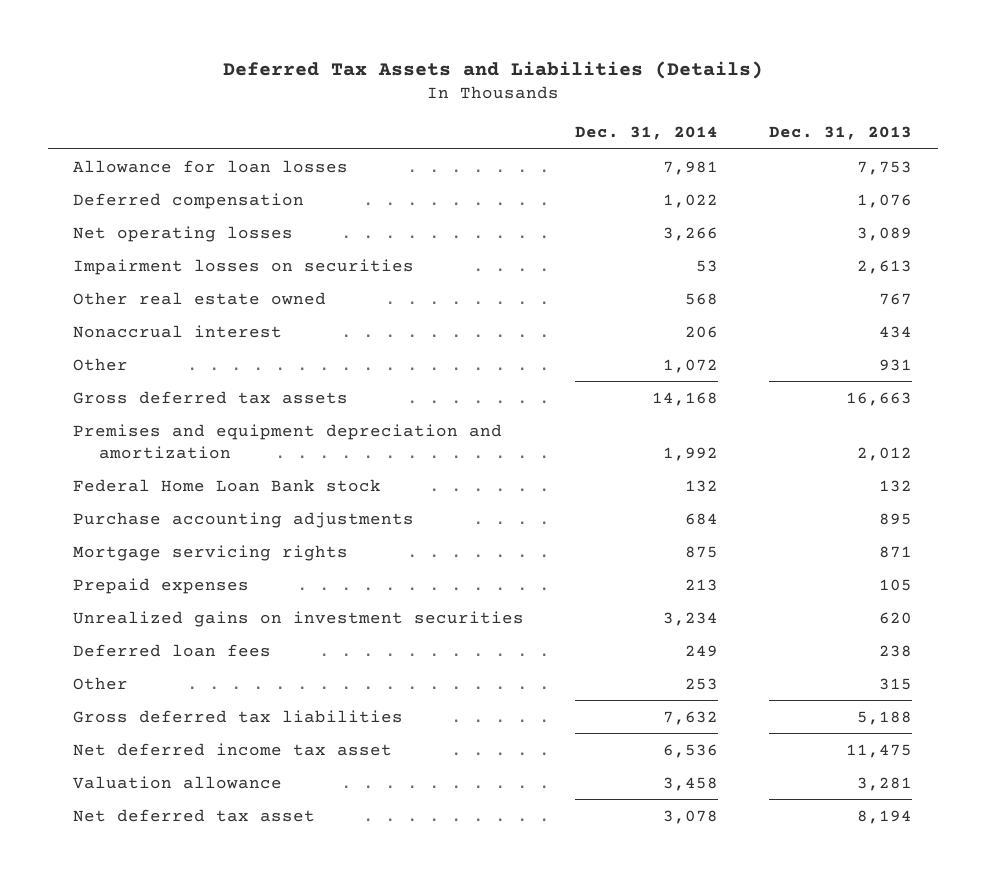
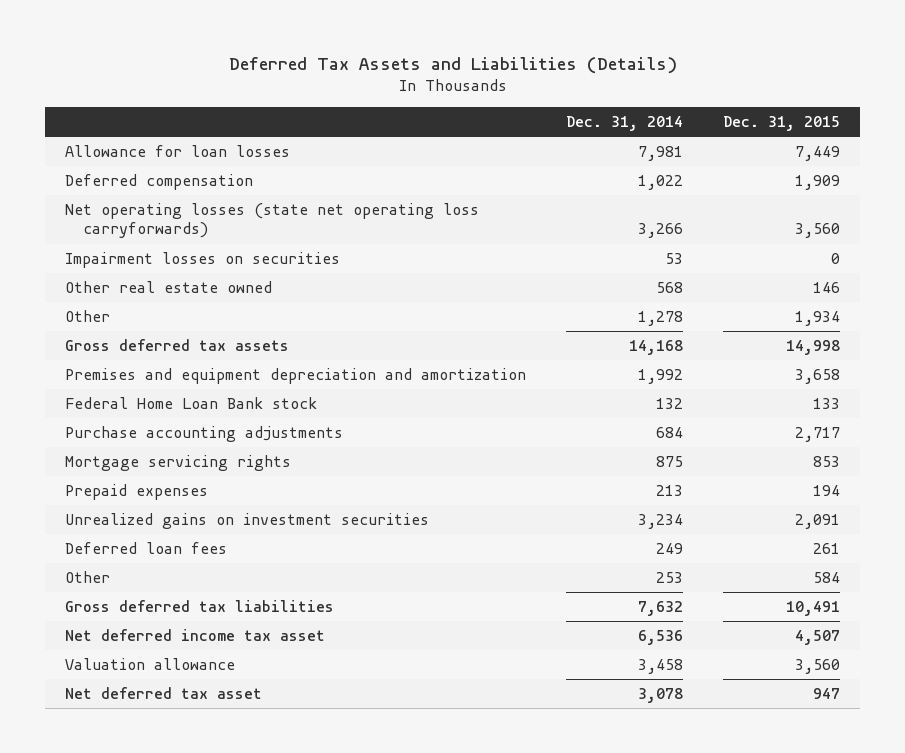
[769,125,913,140] Dec. 31, 2013 -> none
none -> [723,115,841,131] Dec. 31, 2015
[73,225,294,242] Net operating losses -> [65,203,480,239] Net operating losses (state net operating loss carryforwards)
[73,324,283,338] Nonaccrual interest -> none
[663,358,719,373] 1,072 -> [638,311,684,327] 1,278

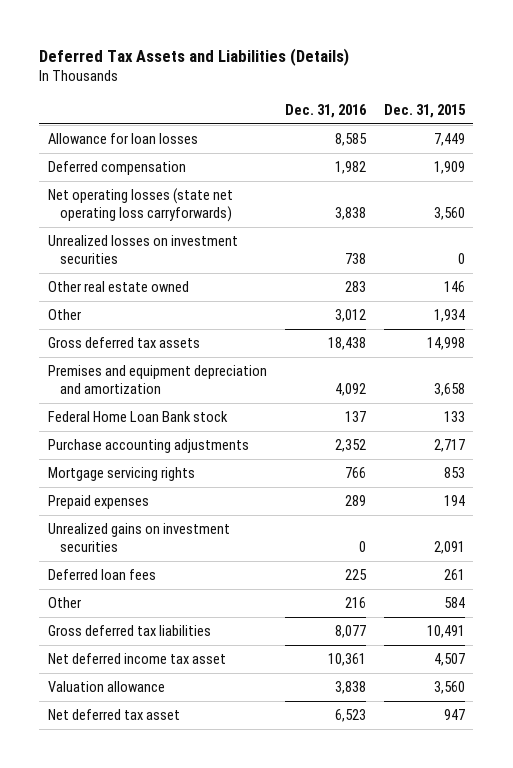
[566,115,684,131] Dec. 31, 2014 -> none
none -> [284,103,367,118] Dec. 31, 2016
[65,252,341,269] Impairment losses on securities -> [48,235,239,265] Unrealized losses on investment securities

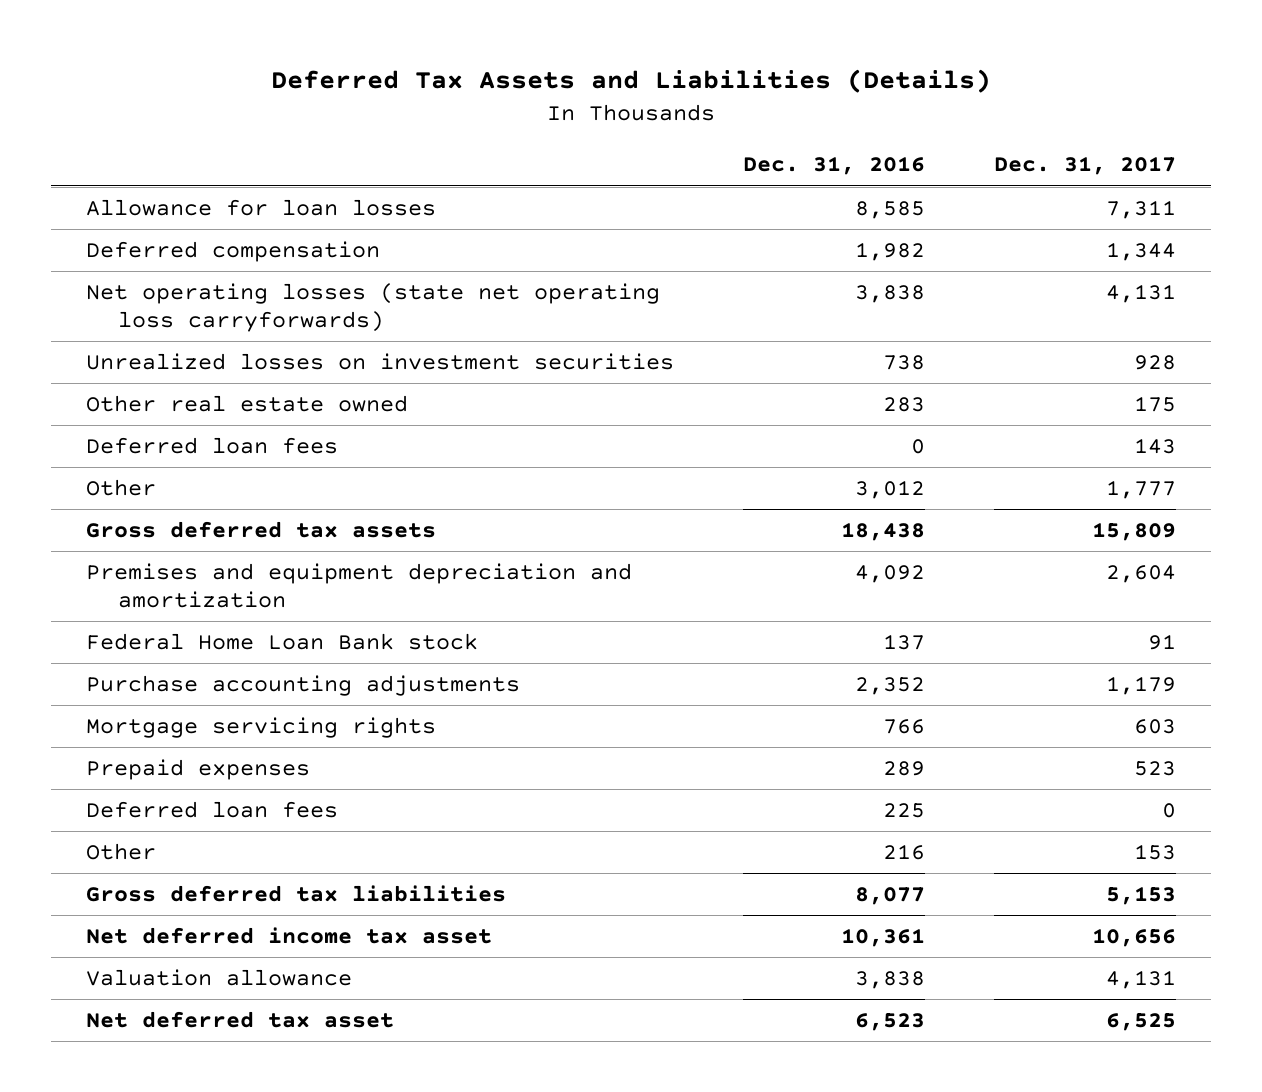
[383,103,466,118] Dec. 31, 2015 -> none
none -> [994,156,1177,176] Dec. 31, 2017
none -> [85,437,338,455] Deferred loan fees
[48,523,231,553] Unrealized gains on investment securities -> none

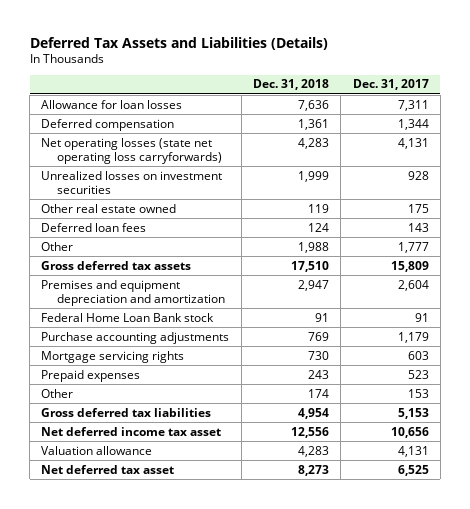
[742,156,925,176] Dec. 31, 2016 -> none
none -> [252,79,329,91] Dec. 31, 2018
[85,801,338,819] Deferred loan fees -> none

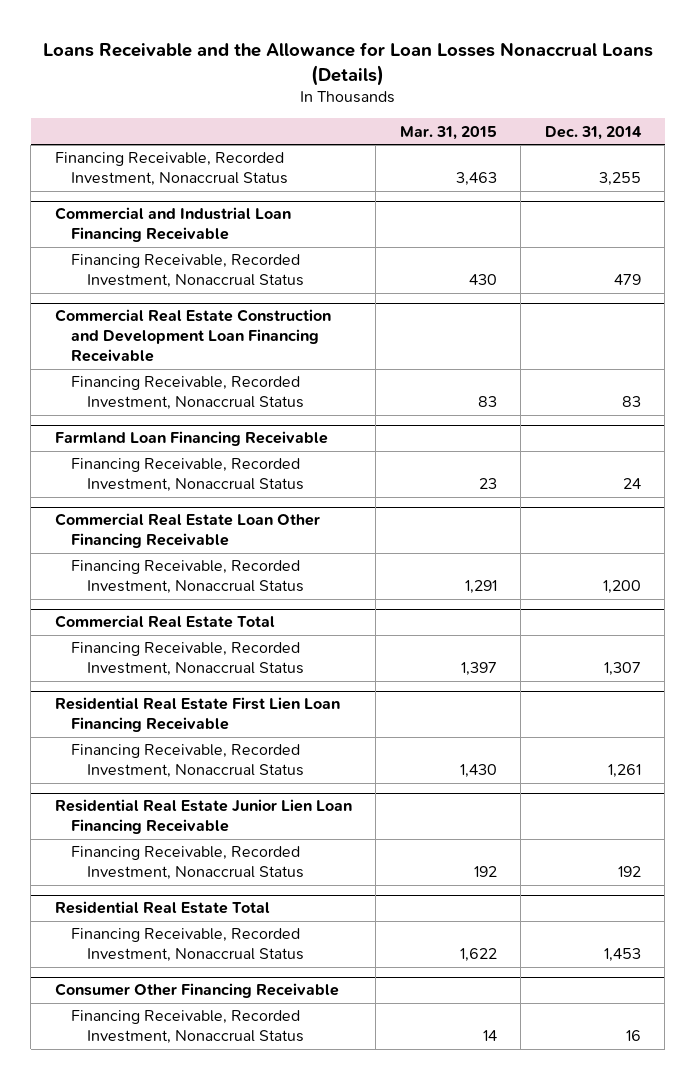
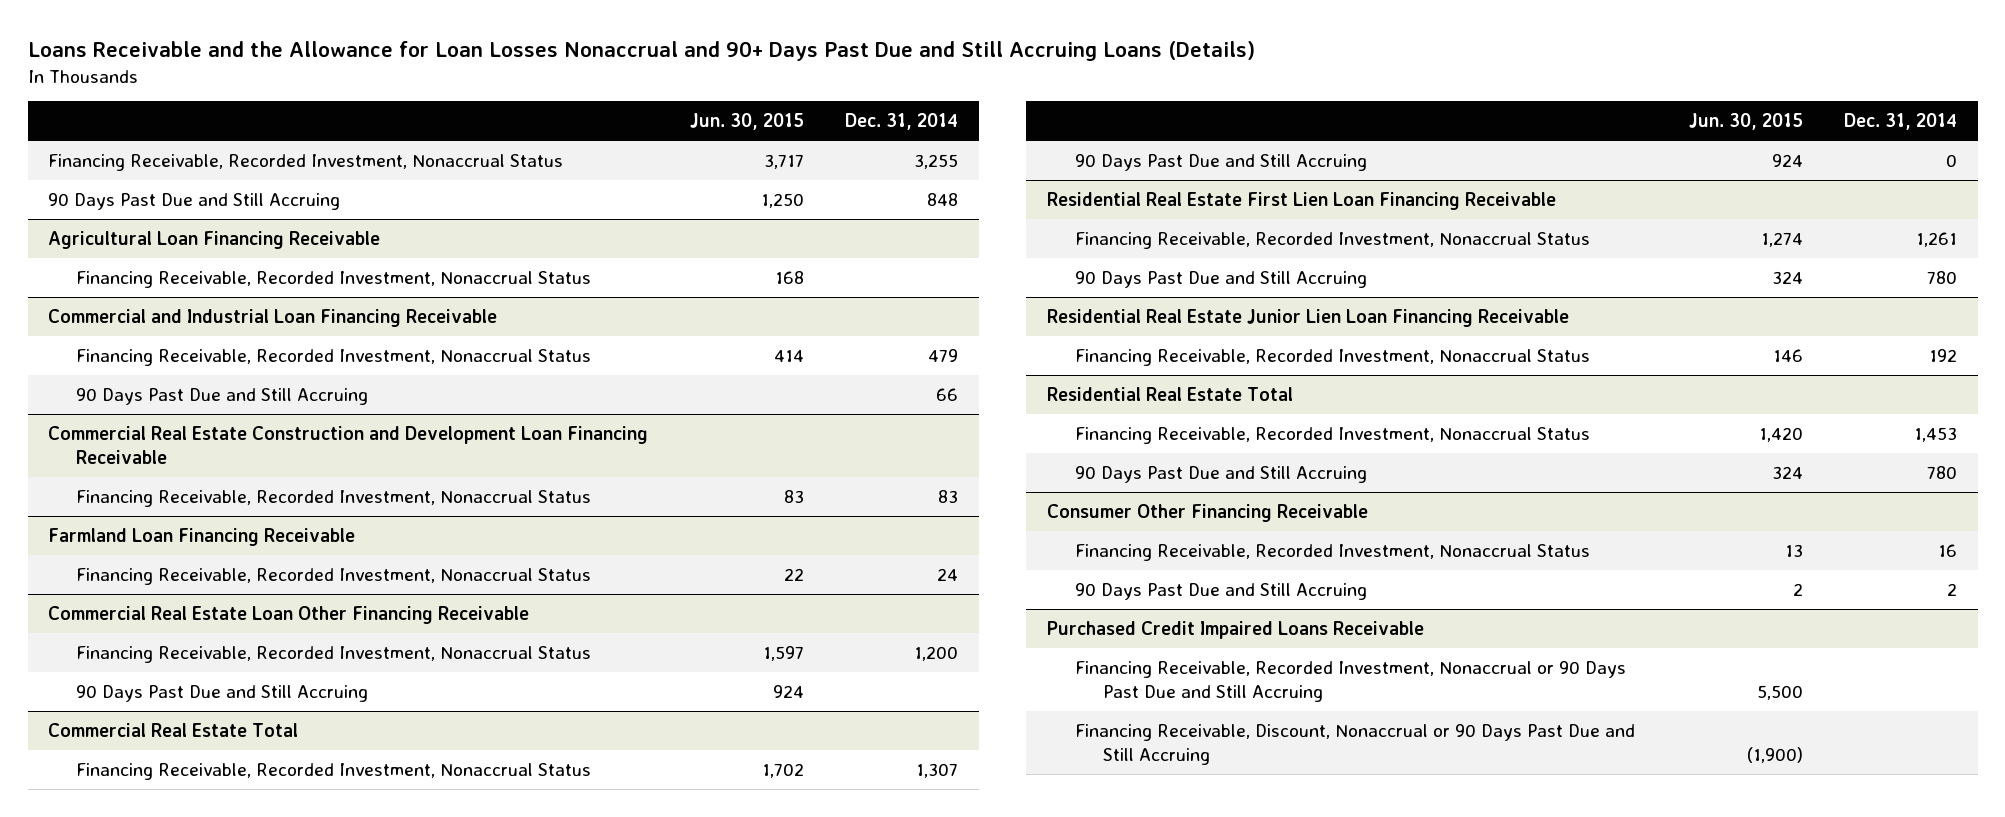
[42,41,653,86] Loans Receivable and the Allowance for Loan Losses Nonaccrual Loans (Details) -> [27,41,1255,62] Loans Receivable and the Allowance for Loan Losses Nonaccrual and 90+ Days Past Due and Still Accruing Loans (Details)
[399,125,497,140] Mar. 31, 2015 -> none
none -> [689,113,804,131] Jun. 30, 2015
none -> [48,192,341,210] 90 Days Past Due and Still Accruing
none -> [48,230,381,249] Agricultural Loan Financing Receivable
none -> [76,270,592,288] Financing Receivable, Recorded Investment, Nonaccrual Status
none -> [76,387,369,405] 90 Days Past Due and Still Accruing
none -> [76,684,369,702] 90 Days Past Due and Still Accruing
none -> [1074,153,1367,171] 90 Days Past Due and Still Accruing
none -> [1074,270,1367,288] 90 Days Past Due and Still Accruing
none -> [1074,465,1367,483] 90 Days Past Due and Still Accruing
none -> [1074,582,1367,600] 90 Days Past Due and Still Accruing
none -> [1047,620,1425,639] Purchased Credit Impaired Loans Receivable
none -> [1074,660,1626,703] Financing Receivable, Recorded Investment, Nonaccrual or 90 Days Past Due and Still Accruing
none -> [1074,723,1635,766] Financing Receivable, Discount, Nonaccrual or 90 Days Past Due and Still Accruing

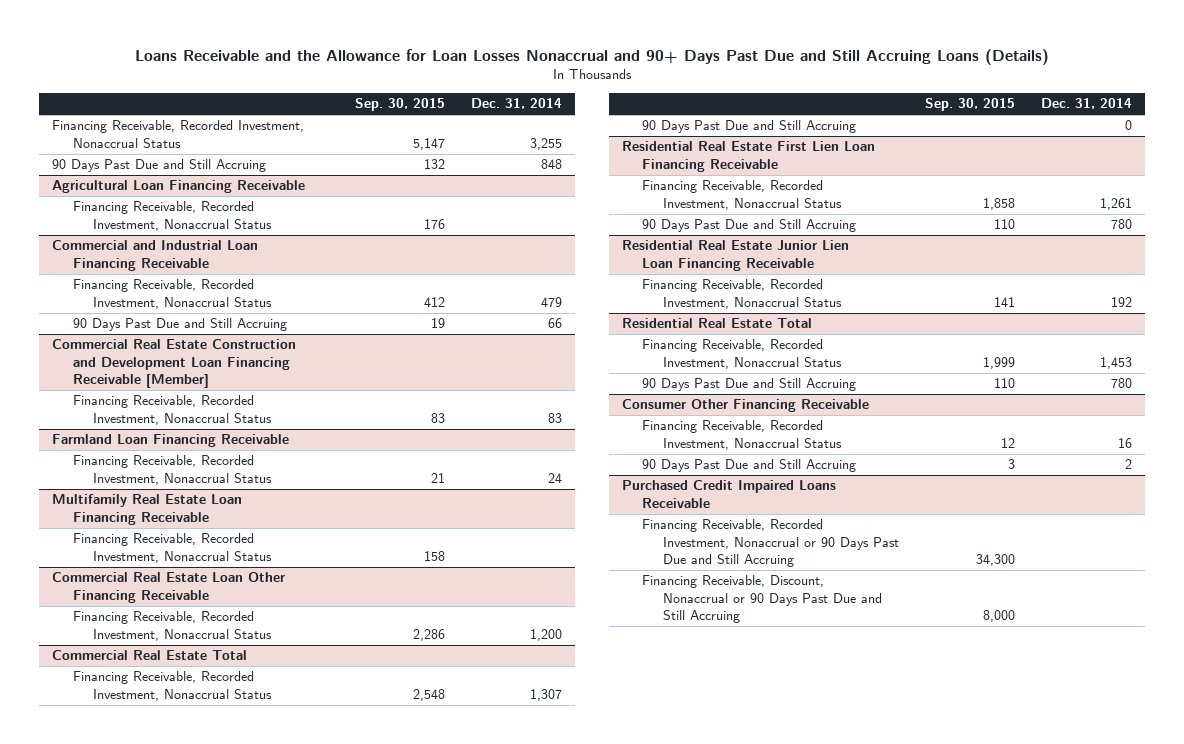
[689,113,804,131] Jun. 30, 2015 -> none
none -> [354,98,445,112] Sep. 30, 2015
[48,425,649,465] Commercial Real Estate Construction and Development Loan Financing Receivable -> [52,339,297,389] Commercial Real Estate Construction and Development Loan Financing Receivable [Member]
none -> [52,494,243,525] Multifamily Real Estate Loan Financing Receivable
none -> [72,533,272,563] Financing Receivable, Recorded Investment, Nonaccrual Status
[76,684,369,702] 90 Days Past Due and Still Accruing -> none

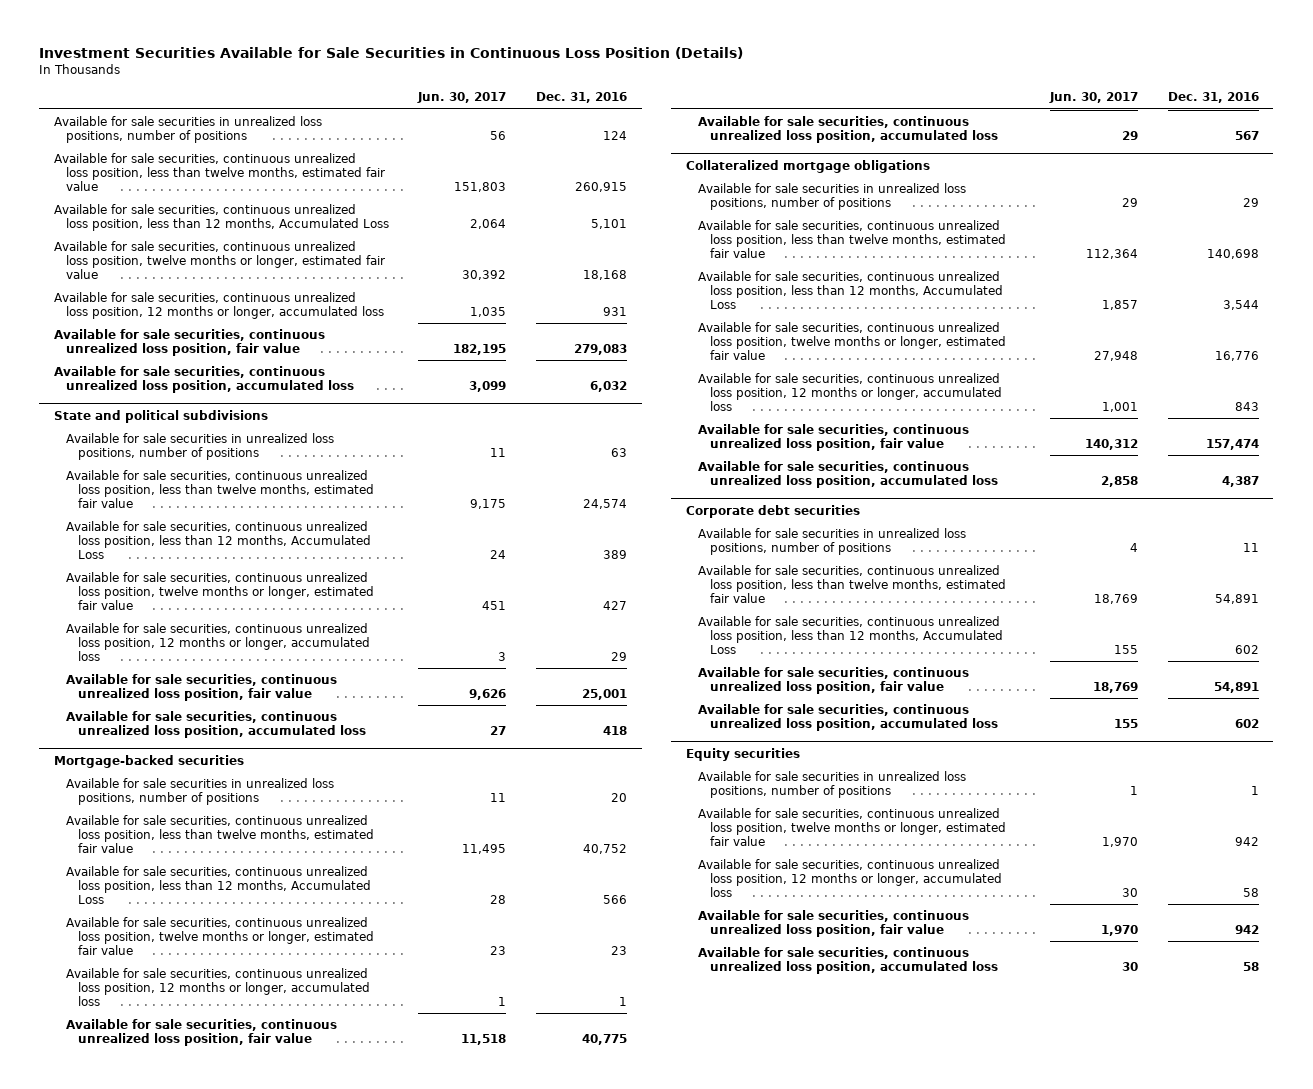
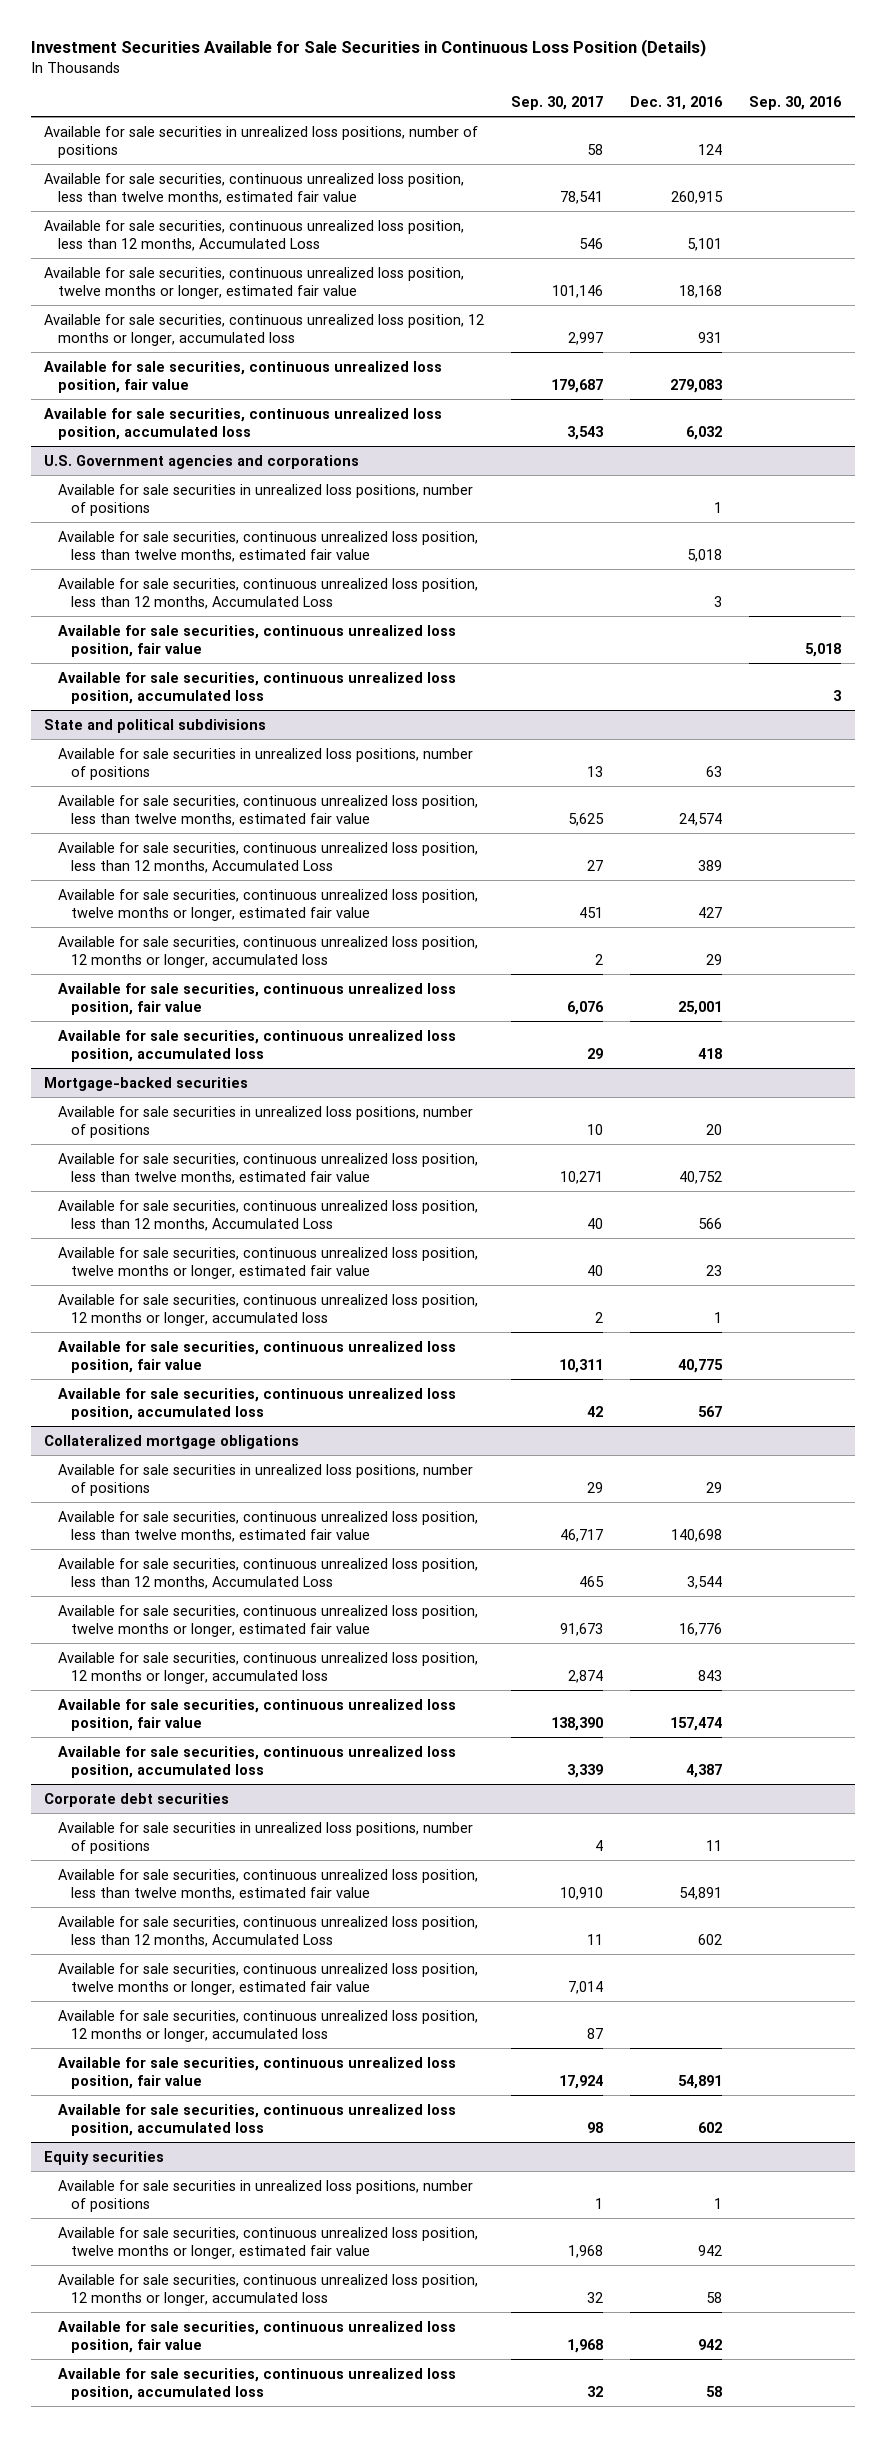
[417,92,507,104] Jun. 30, 2017 -> none
none -> [511,95,604,110] Sep. 30, 2017
none -> [749,95,843,110] Sep. 30, 2016
none -> [44,454,360,469] U.S. Government agencies and corporations
none -> [57,483,473,516] Available for sale securities in unrealized loss positions, number of positions
none -> [57,530,478,562] Available for sale securities, continuous unrealized loss position, less than twelve months, estimated fair value
none -> [57,577,478,609] Available for sale securities, continuous unrealized loss position, less than 12 months, Accumulated Loss
none -> [57,624,456,657] Available for sale securities, continuous unrealized loss position, fair value
none -> [57,671,456,704] Available for sale securities, continuous unrealized loss position, accumulated loss
none -> [57,1962,478,1995] Available for sale securities, continuous unrealized loss position, twelve months or longer, estimated fair value
none -> [57,2009,478,2042] Available for sale securities, continuous unrealized loss position, 12 months or longer, accumulated loss

